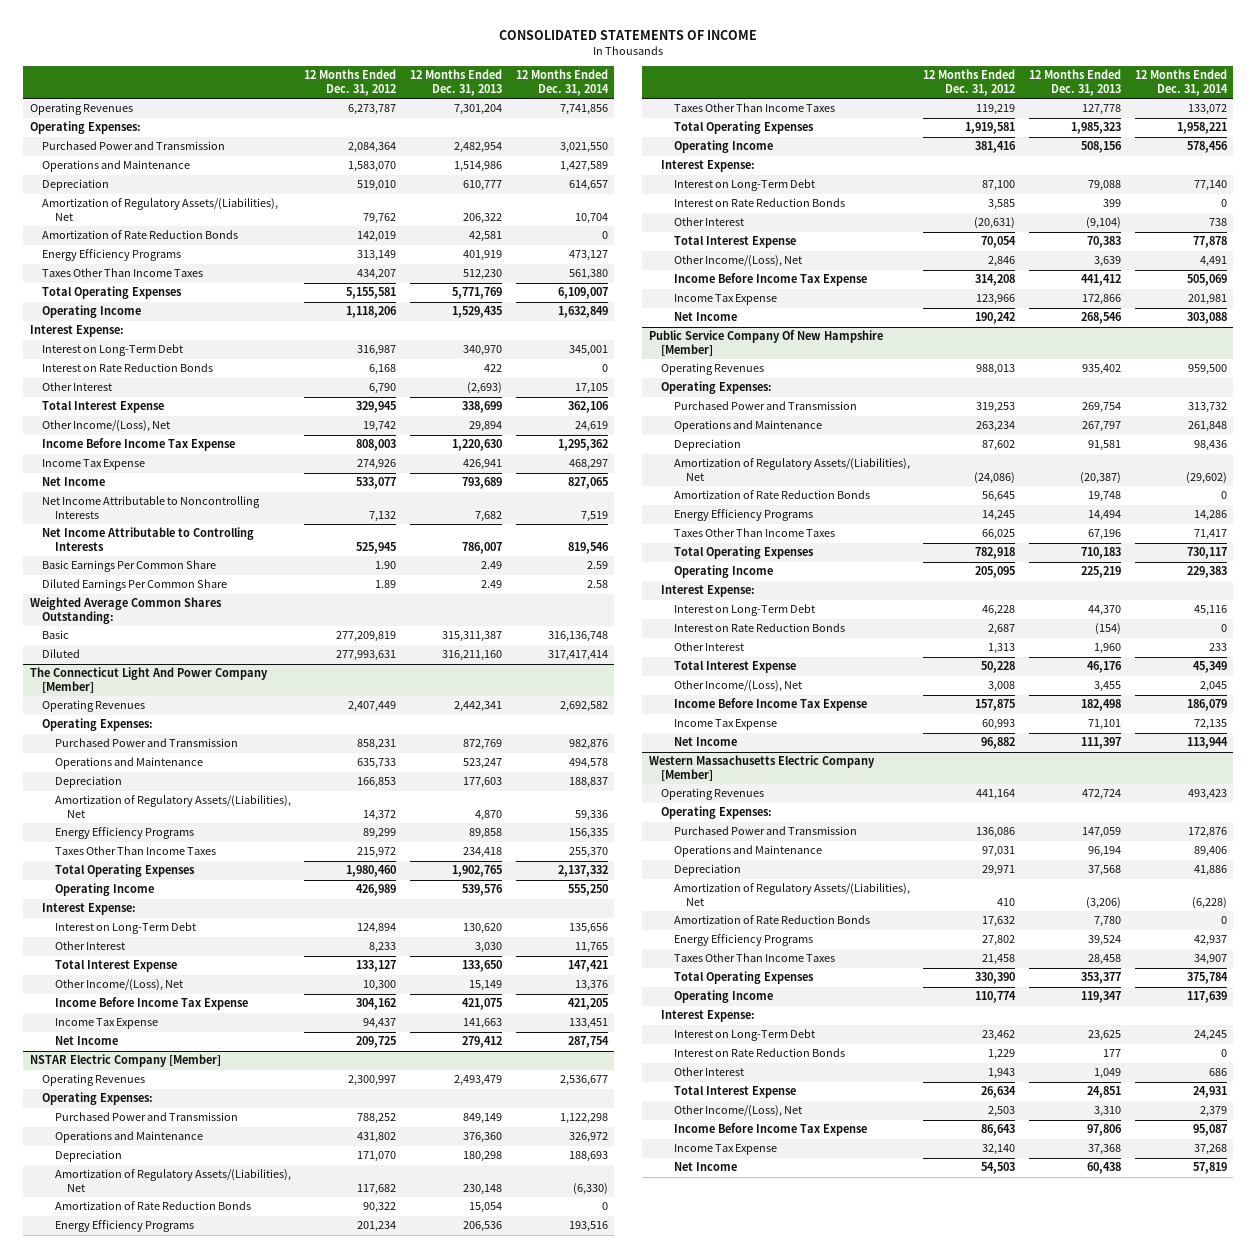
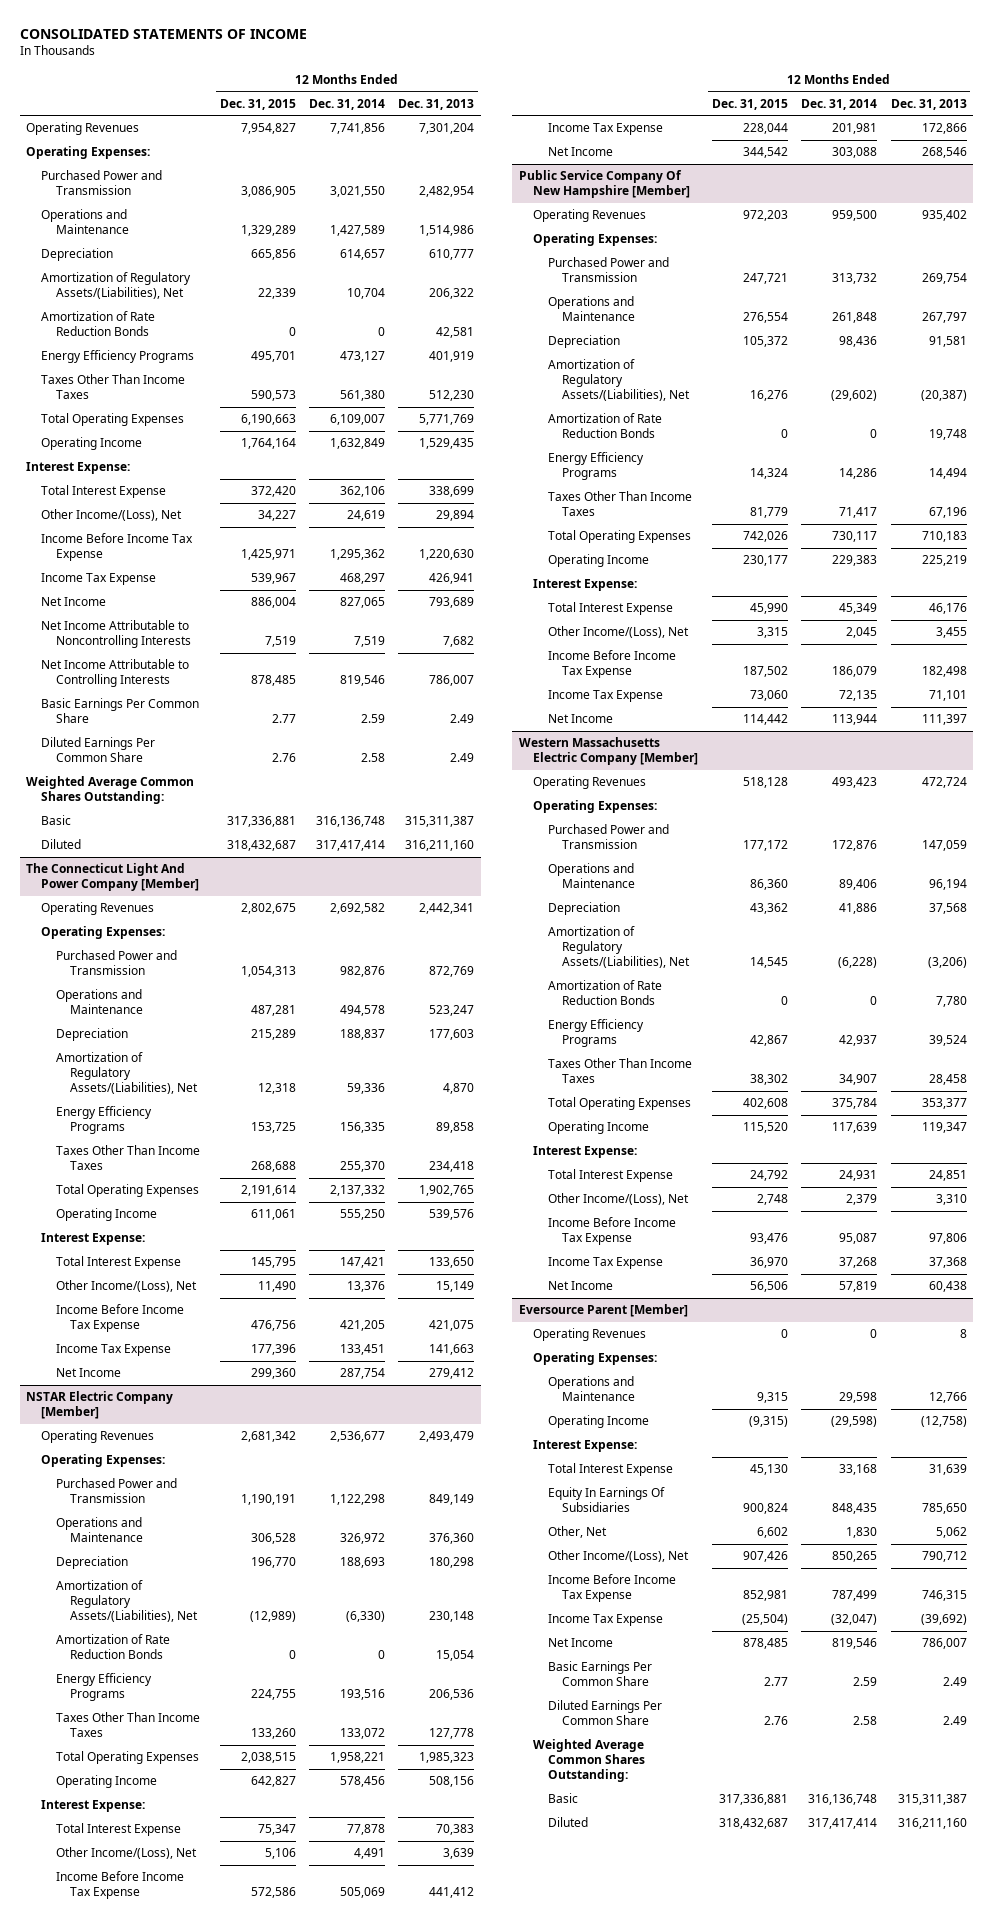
[304,69,397,96] 12 Months Ended Dec. 31, 2012 -> none
none -> [219,98,296,110] Dec. 31, 2015
[42,344,184,357] Interest on Long-Term Debt -> none
[42,363,214,373] Interest on Rate Reduction Bonds -> none
[42,382,113,392] Other Interest -> none
[54,922,196,935] Interest on Long-Term Debt -> none
[54,941,125,951] Other Interest -> none
[673,179,815,192] Interest on Long-Term Debt -> none
[673,198,845,208] Interest on Rate Reduction Bonds -> none
[673,217,744,227] Other Interest -> none
[673,604,815,617] Interest on Long-Term Debt -> none
[673,623,845,633] Interest on Rate Reduction Bonds -> none
[673,642,744,652] Other Interest -> none
[673,1029,815,1042] Interest on Long-Term Debt -> none
[673,1048,845,1058] Interest on Rate Reduction Bonds -> none
[673,1067,744,1077] Other Interest -> none
none -> [518,1304,688,1318] Eversource Parent [Member]
none -> [533,1328,647,1342] Operating Revenues
none -> [533,1352,658,1366] Operating Expenses:
none -> [547,1376,636,1402] Operations and Maintenance
none -> [547,1415,649,1429] Operating Income
none -> [533,1440,638,1453] Interest Expense:
none -> [547,1463,673,1477] Total Interest Expense
none -> [547,1487,665,1513] Equity In Earnings Of Subsidiaries
none -> [547,1526,607,1539] Other, Net
none -> [547,1550,689,1563] Other Income/(Loss), Net
none -> [547,1574,676,1603] Income Before Income Tax Expense
none -> [547,1614,663,1627] Income Tax Expense
none -> [547,1638,613,1648] Net Income
none -> [547,1661,652,1687] Basic Earnings Per Common Share
none -> [547,1700,662,1726] Diluted Earnings Per Common Share
none -> [533,1739,645,1783] Weighted Average Common Shares Outstanding:
none -> [547,1793,578,1804] Basic
none -> [547,1817,588,1828] Diluted

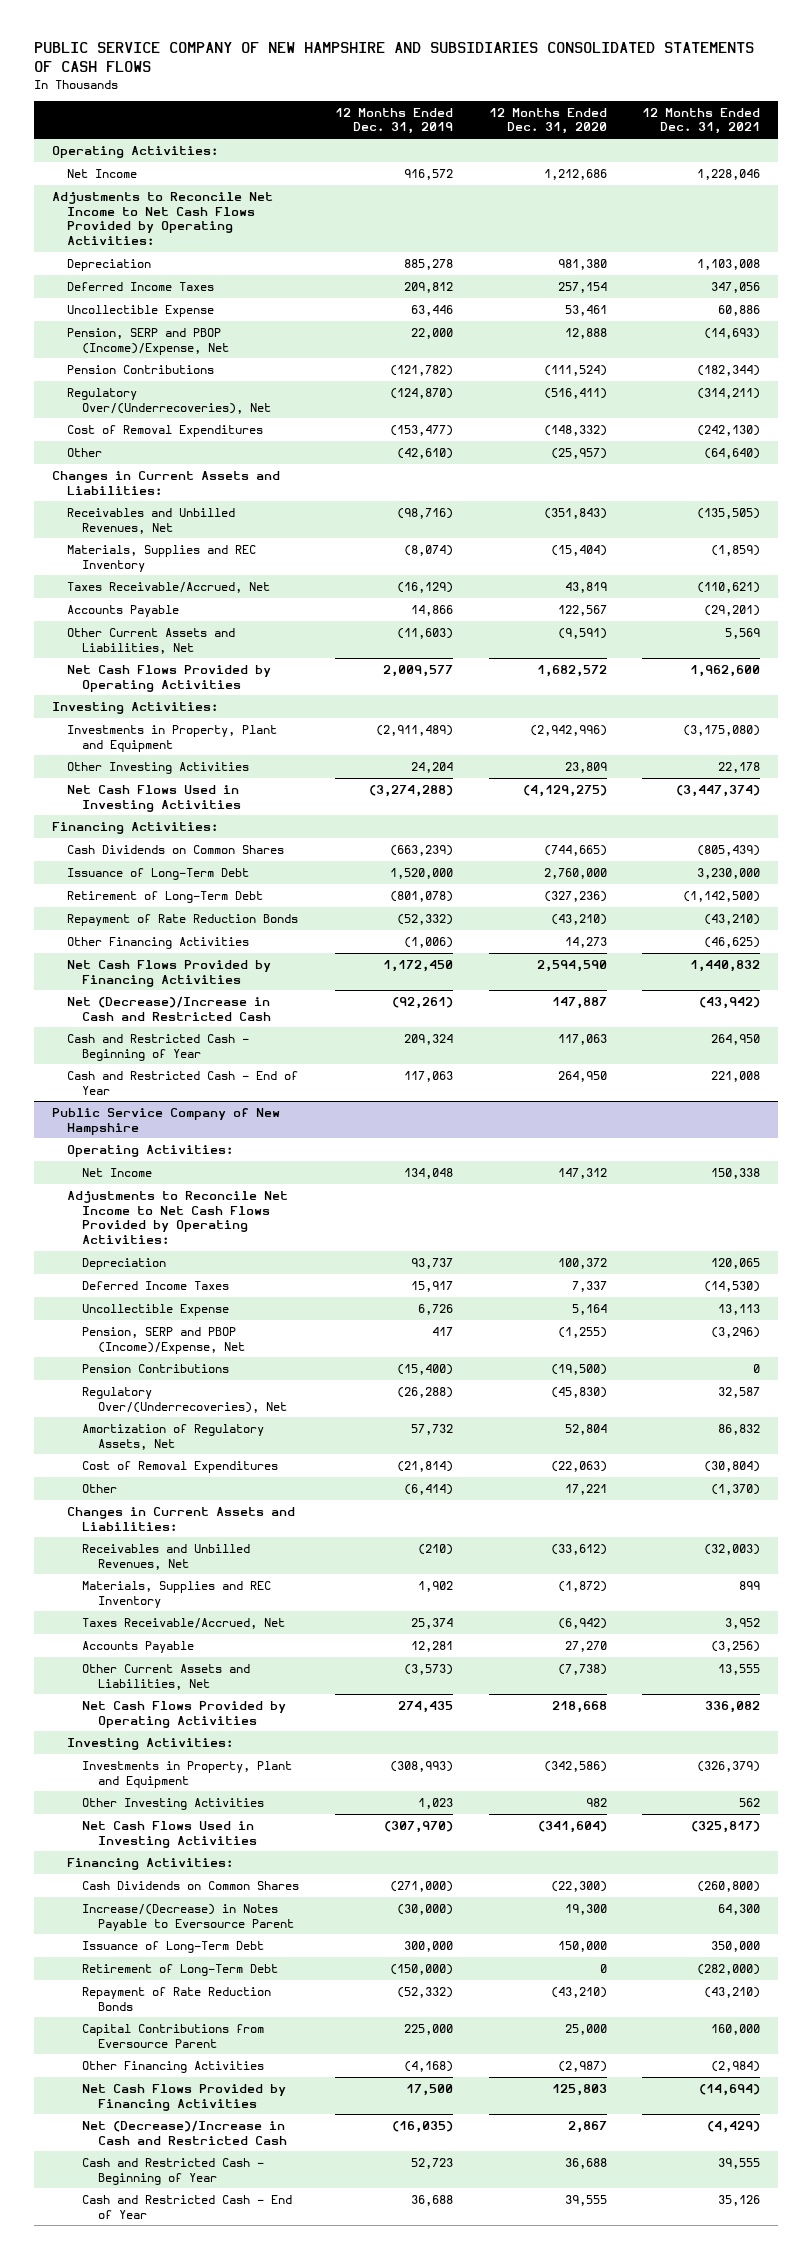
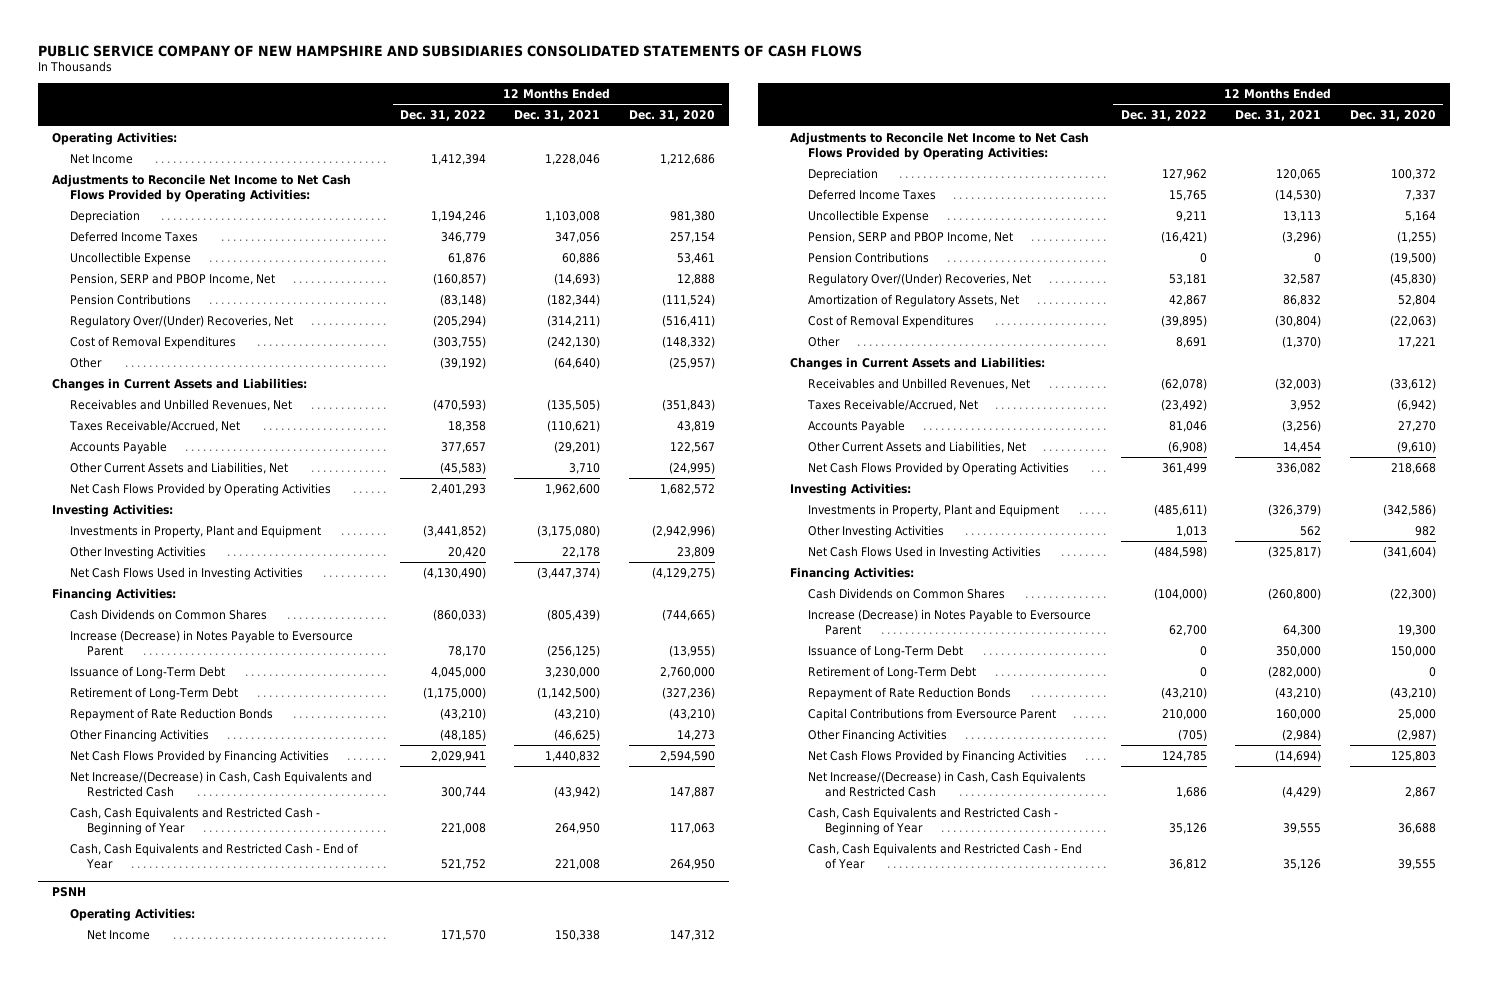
[335,107,454,135] 12 Months Ended Dec. 31, 2019 -> none
none -> [400,110,487,122] Dec. 31, 2022
[67,327,230,355] Pension, SERP and PBOP (Income)/Expense, Net -> [69,272,275,285] Pension, SERP and PBOP Income, Net
[67,387,272,414] Regulatory Over/(Underrecoveries), Net -> [69,314,293,328] Regulatory Over/(Under) Recoveries, Net
[67,544,257,572] Materials, Supplies and REC Inventory -> none
[557,627,607,639] (9,591) -> [668,461,715,474] (24,995)
[725,627,761,639] 5,569 -> [569,462,601,474] 3,710
none -> [69,629,353,656] Increase (Decrease) in Notes Payable to Eversource Parent
[67,995,272,1021] Net (Decrease)/Increase in Cash and Restricted Cash -> [69,770,372,797] Net Increase/(Decrease) in Cash, Cash Equivalents and Restricted Cash
[67,1033,250,1061] Cash and Restricted Cash - Beginning of Year -> [69,806,320,835] Cash, Cash Equivalents and Restricted Cash - Beginning of Year
[67,1070,299,1095] Cash and Restricted Cash - End of Year -> [69,842,359,869] Cash, Cash Equivalents and Restricted Cash - End of Year
[52,1107,281,1135] Public Service Company of New Hampshire -> [51,887,86,898] PSNH
[82,1326,245,1354] Pension, SERP and PBOP (Income)/Expense, Net -> [807,230,1013,243] Pension, SERP and PBOP Income, Net
[82,1386,287,1413] Regulatory Over/(Underrecoveries), Net -> [807,272,1031,286] Regulatory Over/(Under) Recoveries, Net
[82,1580,272,1608] Materials, Supplies and REC Inventory -> none
[557,1663,607,1675] (7,738) -> [1396,440,1436,453] (9,610)
[718,1663,761,1675] 13,555 -> [1283,441,1322,453] 14,454
[82,1903,294,1931] Increase/(Decrease) in Notes Payable to Eversource Parent -> [807,608,1091,635] Increase (Decrease) in Notes Payable to Eversource Parent
[82,2119,287,2145] Net (Decrease)/Increase in Cash and Restricted Cash -> [807,770,1086,797] Net Increase/(Decrease) in Cash, Cash Equivalents and Restricted Cash
[82,2157,265,2185] Cash and Restricted Cash - Beginning of Year -> [807,806,1058,835] Cash, Cash Equivalents and Restricted Cash - Beginning of Year
[82,2194,293,2219] Cash and Restricted Cash - End of Year -> [807,842,1082,869] Cash, Cash Equivalents and Restricted Cash - End of Year

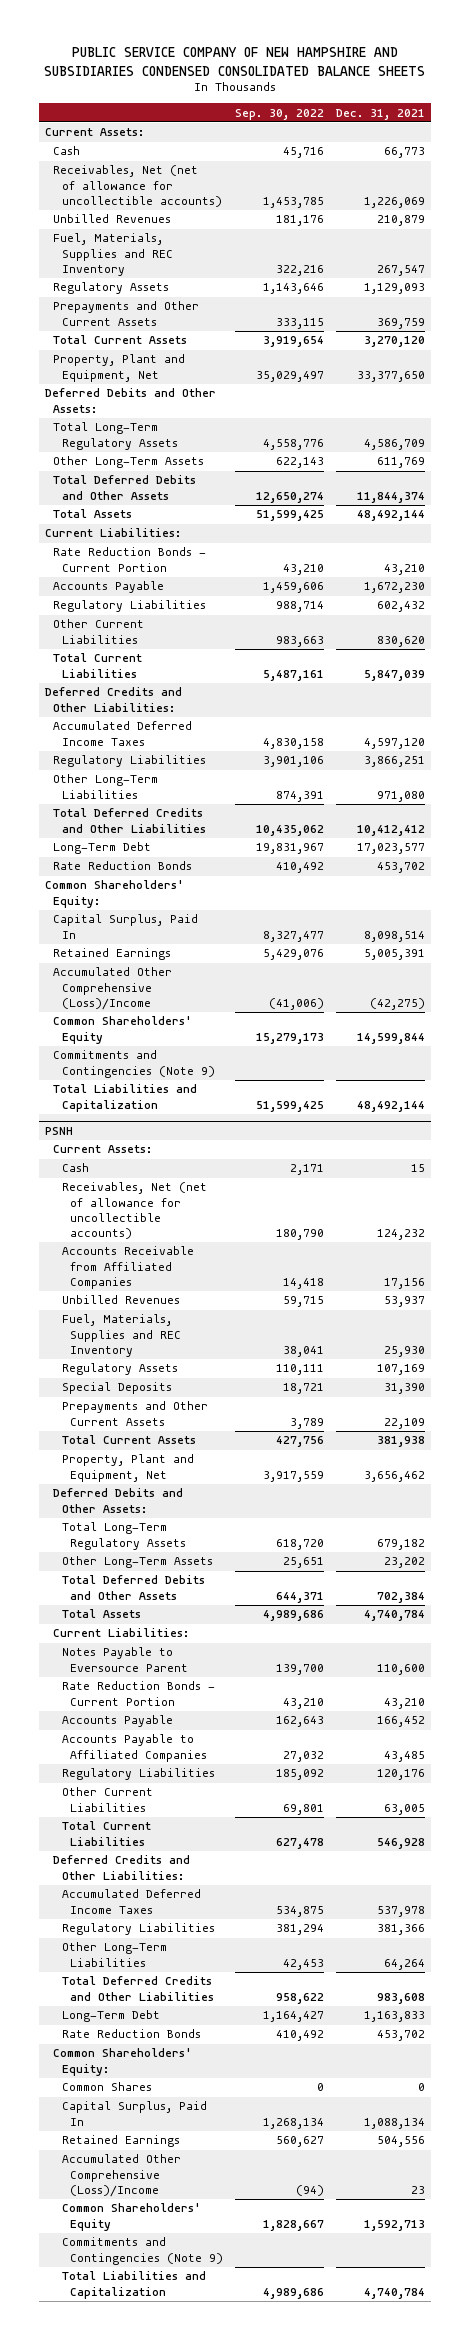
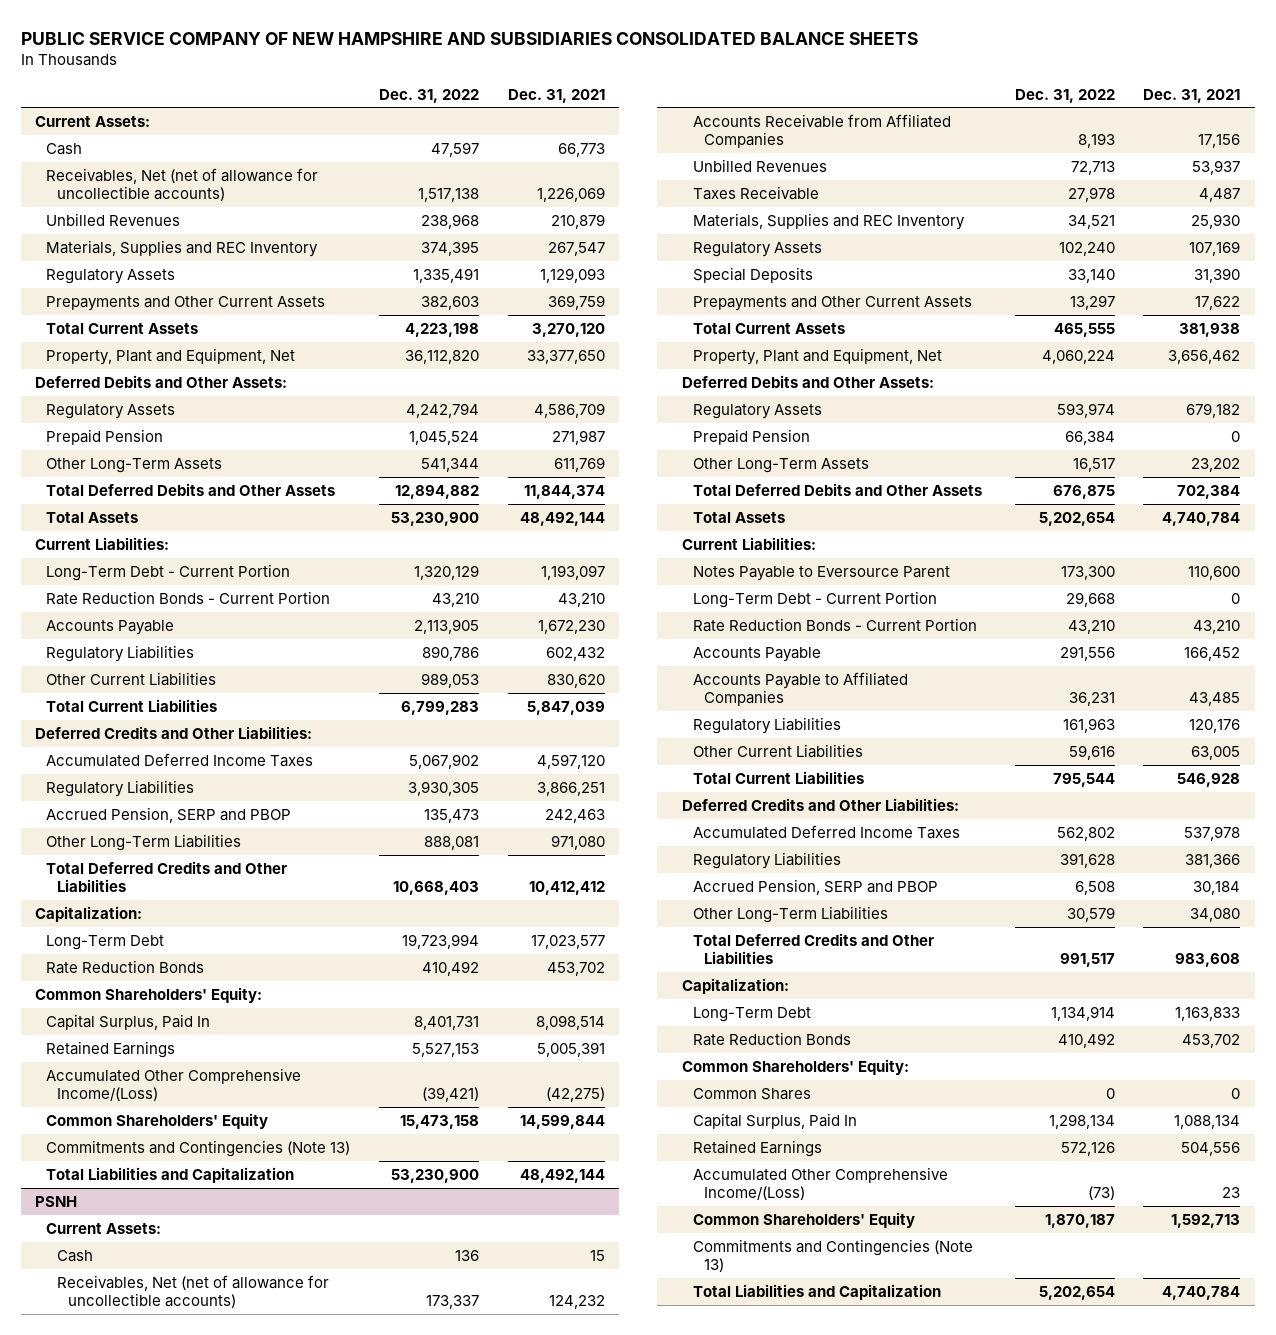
[44,47,426,76] PUBLIC SERVICE COMPANY OF NEW HAMPSHIRE AND SUBSIDIARIES CONDENSED CONSOLIDATED BALANCE SHEETS -> [21,31,919,45] PUBLIC SERVICE COMPANY OF NEW HAMPSHIRE AND SUBSIDIARIES CONSOLIDATED BALANCE SHEETS
[235,108,325,120] Sep. 30, 2022 -> none
none -> [378,88,479,103] Dec. 31, 2022
[53,233,173,276] Fuel, Materials, Supplies and REC Inventory -> [46,240,319,258] Materials, Supplies and REC Inventory
[53,422,178,450] Total Long-Term Regulatory Assets -> [46,404,176,420] Regulatory Assets
none -> [46,429,164,446] Prepaid Pension
none -> [46,564,291,582] Long-Term Debt - Current Portion
none -> [46,807,292,824] Accrued Pension, SERP and PBOP
none -> [35,906,143,923] Capitalization:
[53,967,173,1010] Accumulated Other Comprehensive (Loss)/Income -> [46,1068,302,1101] Accumulated Other Comprehensive Income/(Loss)
[53,1050,215,1078] Commitments and Contingencies (Note 9) -> [46,1140,351,1158] Commitments and Contingencies (Note 13)
none -> [692,186,819,201] Taxes Receivable
[61,1314,182,1357] Fuel, Materials, Supplies and REC Inventory -> [692,213,965,231] Materials, Supplies and REC Inventory
[384,1417,426,1429] 22,109 -> [1195,296,1241,311] 17,622
[61,1522,187,1550] Total Long-Term Regulatory Assets -> [692,404,822,420] Regulatory Assets
none -> [692,429,810,446] Prepaid Pension
none -> [692,591,937,609] Long-Term Debt - Current Portion
none -> [692,879,938,896] Accrued Pension, SERP and PBOP
[384,1958,426,1970] 64,264 -> [1190,908,1241,923] 34,080
none -> [682,978,790,995] Capitalization:
[61,2154,181,2197] Accumulated Other Comprehensive (Loss)/Income -> [692,1167,948,1200] Accumulated Other Comprehensive Income/(Loss)
[61,2237,224,2265] Commitments and Contingencies (Note 9) -> [692,1239,973,1272] Commitments and Contingencies (Note 13)

